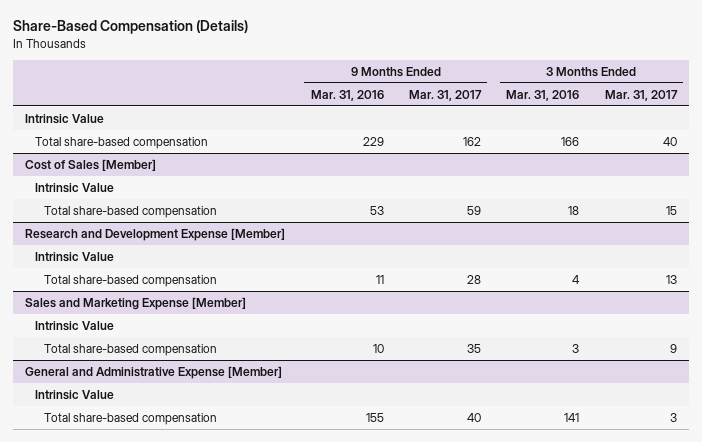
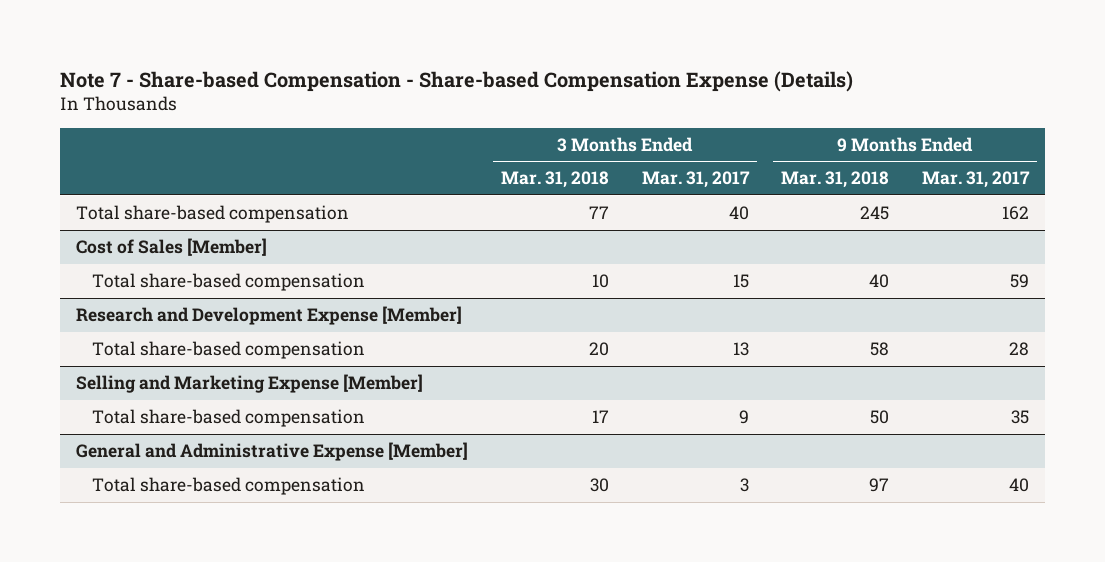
[12,20,248,35] Share-Based Compensation (Details) -> [59,70,853,92] Note 7 - Share-based Compensation - Share-based Compensation Expense (Details)
[310,89,384,101] Mar. 31, 2016 -> none
[506,89,580,101] Mar. 31, 2016 -> none
none -> [500,171,609,189] Mar. 31, 2018
none -> [781,171,890,189] Mar. 31, 2018
[25,113,105,124] Intrinsic Value -> none
[34,182,114,193] Intrinsic Value -> none
[34,251,114,262] Intrinsic Value -> none
[34,320,114,331] Intrinsic Value -> none
[25,296,247,310] Sales and Marketing Expense [Member] -> [76,374,424,394] Selling and Marketing Expense [Member]
[34,389,114,400] Intrinsic Value -> none

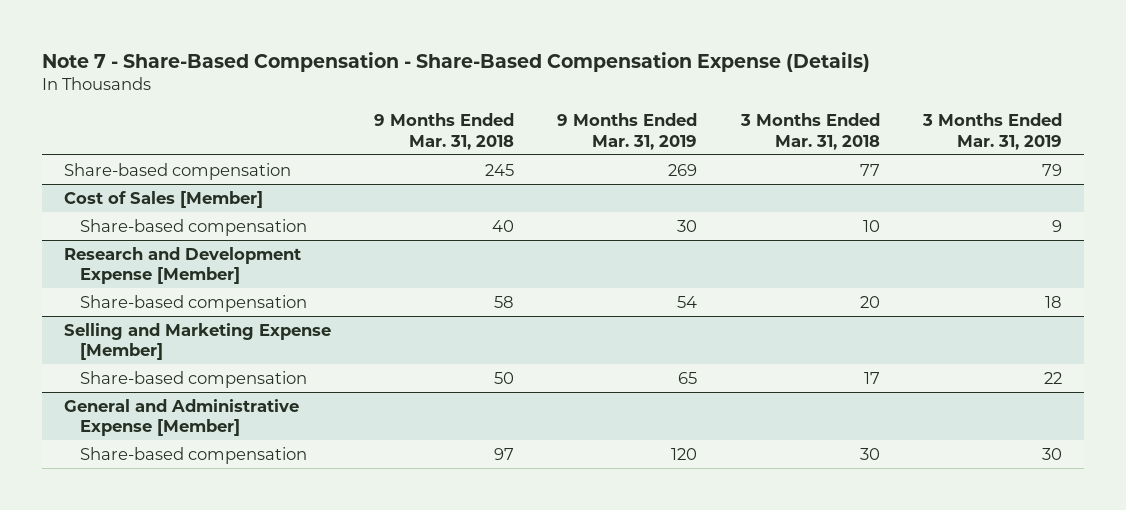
[59,70,853,92] Note 7 - Share-based Compensation - Share-based Compensation Expense (Details) -> [41,51,870,72] Note 7 - Share-Based Compensation - Share-Based Compensation Expense (Details)
[641,171,750,189] Mar. 31, 2017 -> none
[922,171,1031,189] Mar. 31, 2017 -> none
none -> [557,113,698,150] 9 Months Ended Mar. 31, 2019
none -> [921,113,1062,150] 3 Months Ended Mar. 31, 2019
[76,205,350,224] Total share-based compensation -> [63,162,291,180] Share-based compensation
[92,273,366,292] Total share-based compensation -> [80,218,308,236] Share-based compensation
[92,341,366,360] Total share-based compensation -> [80,294,308,312] Share-based compensation
[92,409,366,428] Total share-based compensation -> [80,370,308,388] Share-based compensation
[92,477,366,496] Total share-based compensation -> [80,446,308,464] Share-based compensation

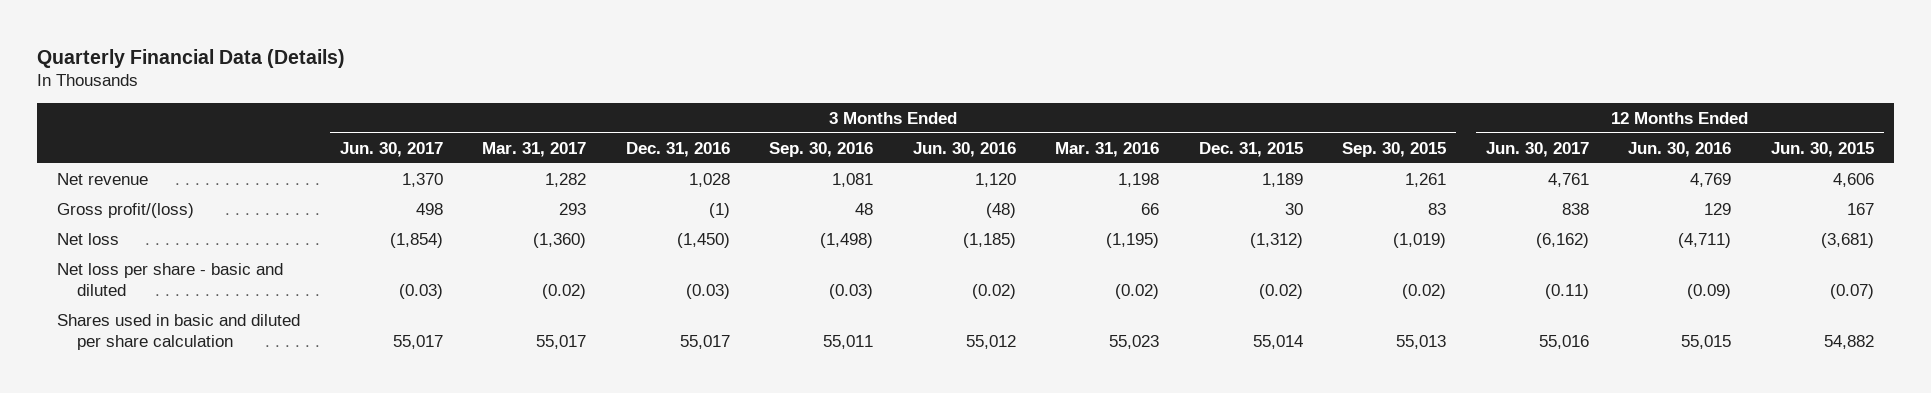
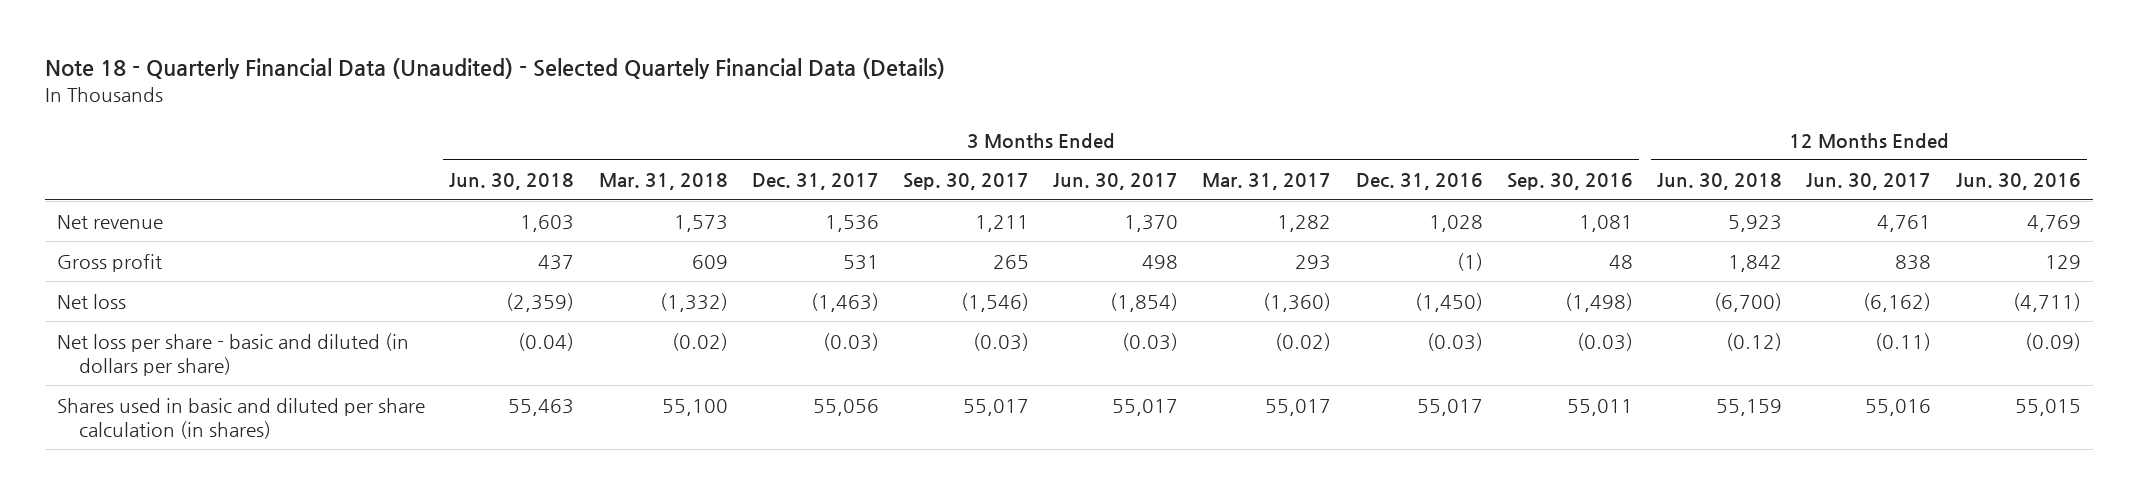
[37,48,346,68] Quarterly Financial Data (Details) -> [44,57,945,79] Note 18 - Quarterly Financial Data (Unaudited) - Selected Quartely Financial Data (Details)
[912,141,1016,157] Jun. 30, 2016 -> none
[1055,141,1160,157] Mar. 31, 2016 -> none
[1198,141,1303,157] Dec. 31, 2015 -> none
[1342,141,1447,157] Sep. 30, 2015 -> none
[1770,141,1874,157] Jun. 30, 2015 -> none
none -> [449,173,575,191] Jun. 30, 2018
none -> [598,173,728,191] Mar. 31, 2018
none -> [751,173,879,191] Dec. 31, 2017
none -> [902,173,1029,191] Sep. 30, 2017
none -> [1657,173,1783,191] Jun. 30, 2018
[57,202,195,218] Gross profit/(loss) -> [57,253,163,272] Gross profit
[57,262,284,296] Net loss per share - basic and diluted -> [57,332,410,377] Net loss per share - basic and diluted (in dollars per share)
[57,313,301,350] Shares used in basic and diluted per share calculation -> [57,397,426,440] Shares used in basic and diluted per share calculation (in shares)

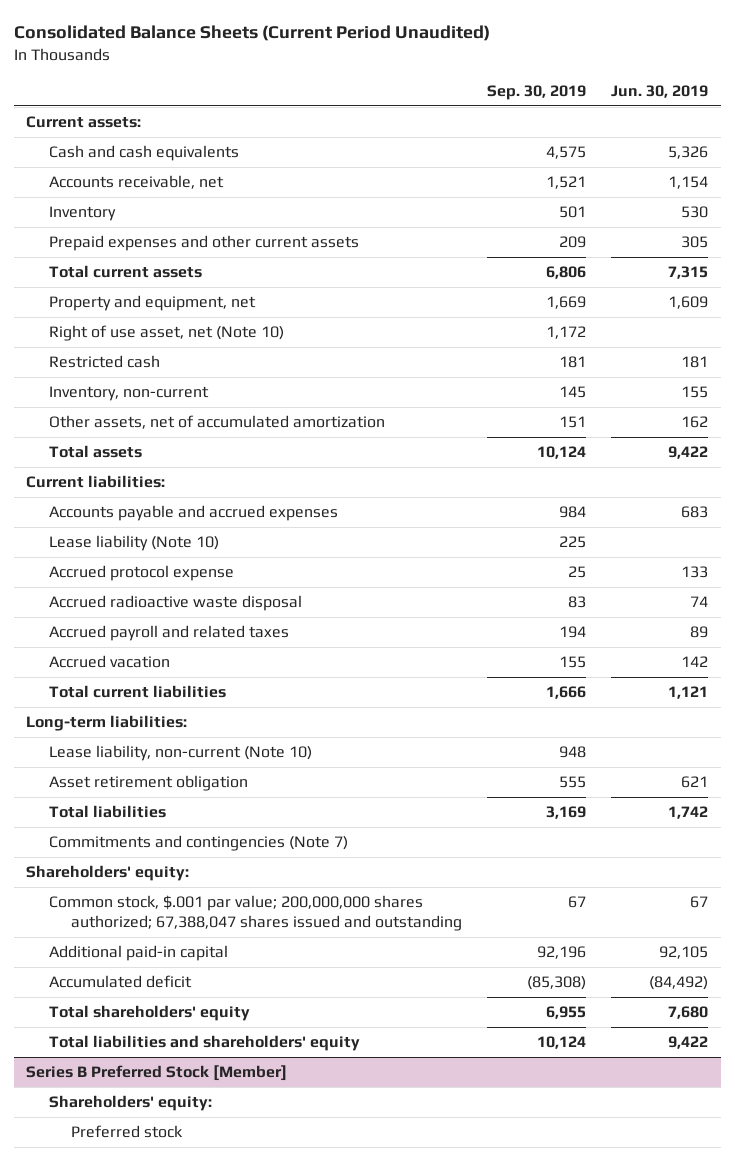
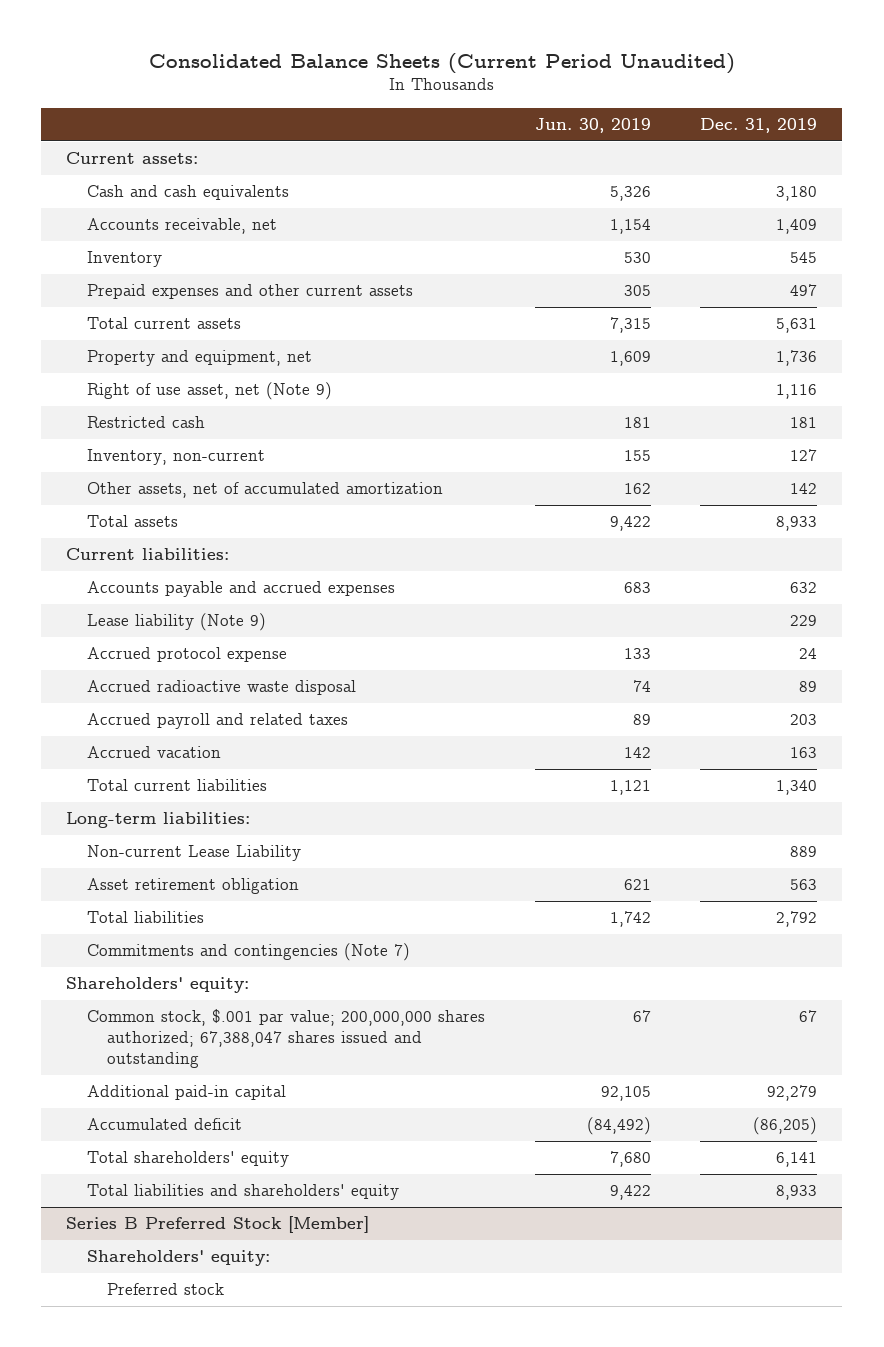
[487,84,587,100] Sep. 30, 2019 -> none
none -> [700,117,818,133] Dec. 31, 2019
[48,325,284,342] Right of use asset, net (Note 10) -> [86,382,332,401] Right of use asset, net (Note 9)
[48,535,219,552] Lease liability (Note 10) -> [86,613,266,632] Lease liability (Note 9)
[48,745,312,762] Lease liability, non-current (Note 10) -> [86,845,301,862] Non-current Lease Liability

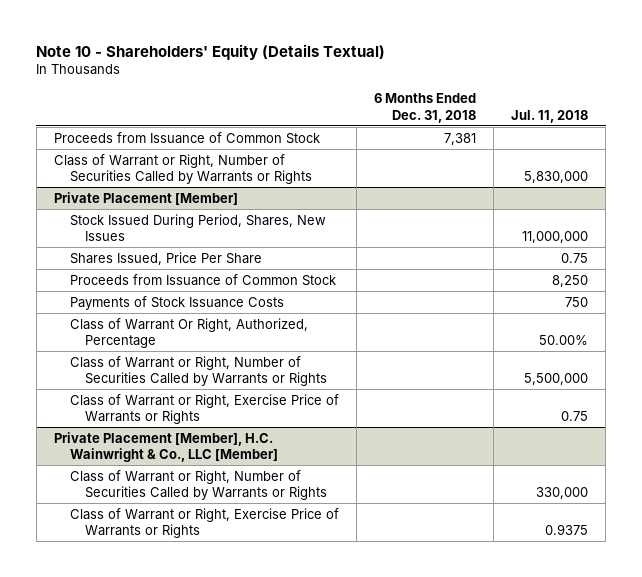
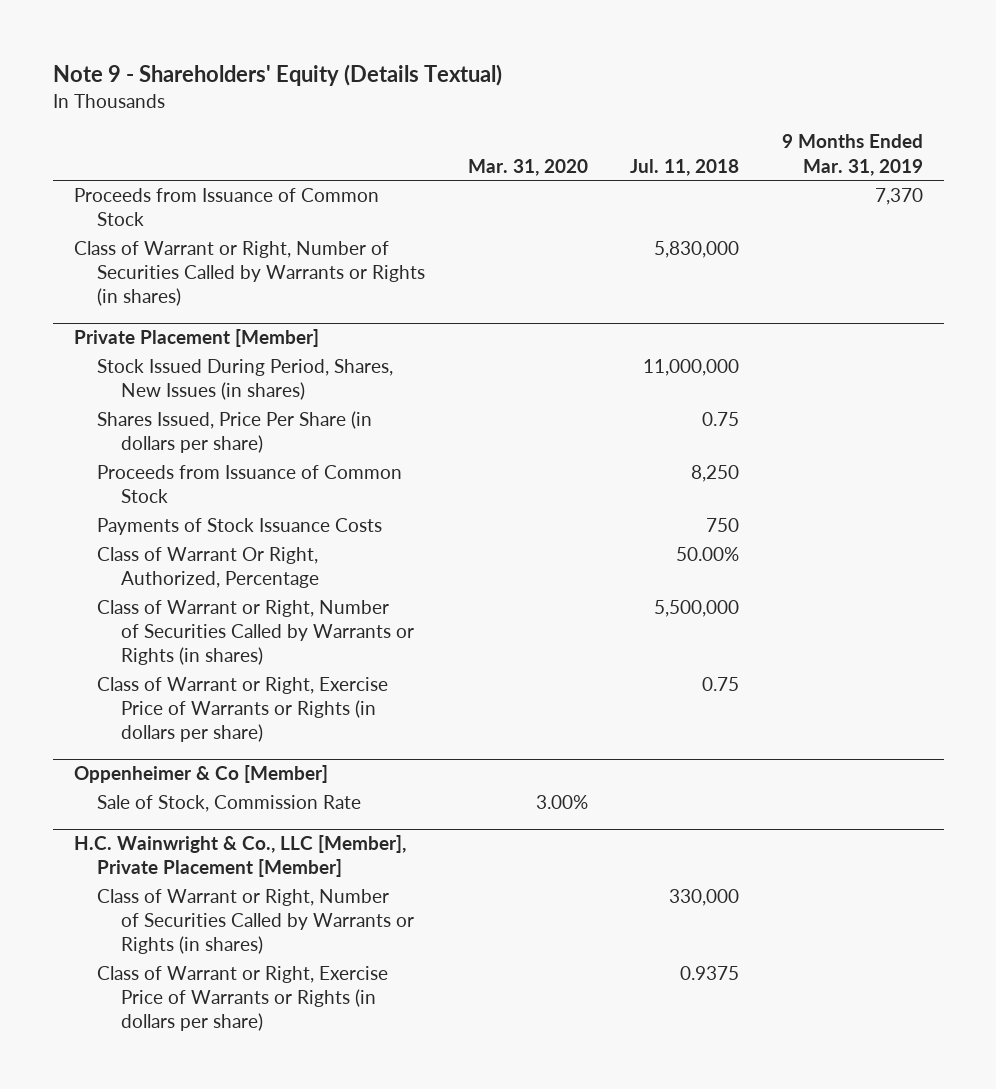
[36,43,386,60] Note 10 - Shareholders' Equity (Details Textual) -> [52,64,502,87] Note 9 - Shareholders' Equity (Details Textual)
[373,93,476,123] 6 Months Ended Dec. 31, 2018 -> none
none -> [467,158,588,176] Mar. 31, 2020
none -> [781,134,923,176] 9 Months Ended Mar. 31, 2019
[53,153,312,185] Class of Warrant or Right, Number of Securities Called by Warrants or Rights -> [73,241,426,307] Class of Warrant or Right, Number of Securities Called by Warrants or Rights (in shares)
[69,213,326,242] Stock Issued During Period, Shares, New Issues -> [97,359,394,401] Stock Issued During Period, Shares, New Issues (in shares)
[69,251,262,265] Shares Issued, Price Per Share -> [97,411,373,454] Shares Issued, Price Per Share (in dollars per share)
[69,355,328,387] Class of Warrant or Right, Number of Securities Called by Warrants or Rights -> [97,600,414,666] Class of Warrant or Right, Number of Securities Called by Warrants or Rights (in shares)
[69,393,339,425] Class of Warrant or Right, Exercise Price of Warrants or Rights -> [97,677,389,743] Class of Warrant or Right, Exercise Price of Warrants or Rights (in dollars per share)
none -> [73,765,328,784] Oppenheimer & Co [Member]
none -> [97,795,362,813] Sale of Stock, Commission Rate
[53,431,278,463] Private Placement [Member], H.C. Wainwright & Co., LLC [Member] -> [73,835,406,878] H.C. Wainwright & Co., LLC [Member], Private Placement [Member]
[69,469,328,501] Class of Warrant or Right, Number of Securities Called by Warrants or Rights -> [97,889,414,955] Class of Warrant or Right, Number of Securities Called by Warrants or Rights (in shares)
[69,507,339,539] Class of Warrant or Right, Exercise Price of Warrants or Rights -> [97,966,389,1032] Class of Warrant or Right, Exercise Price of Warrants or Rights (in dollars per share)

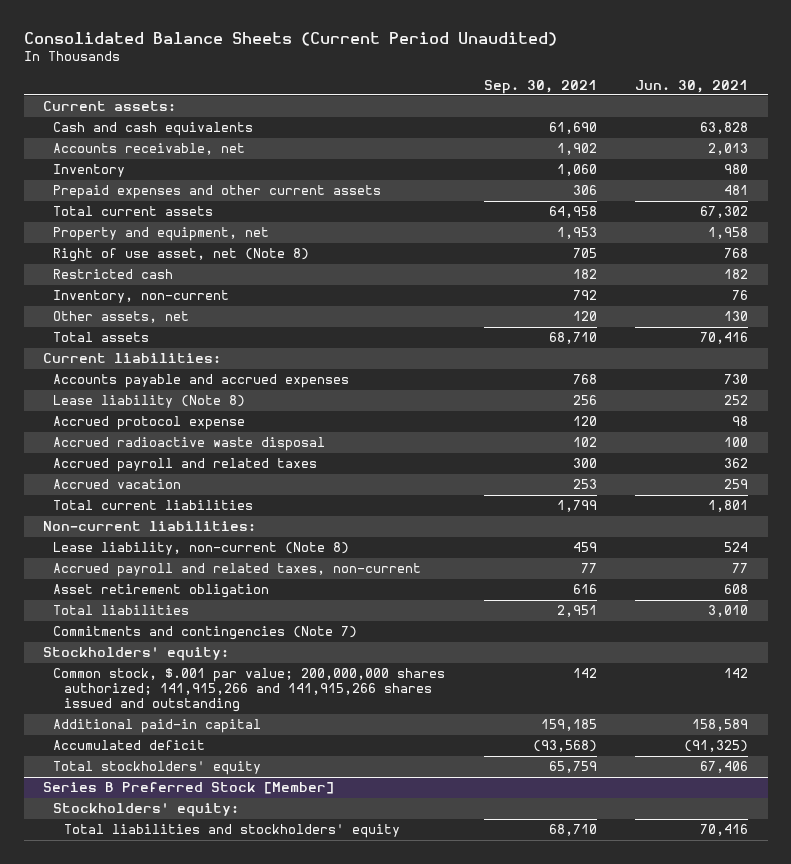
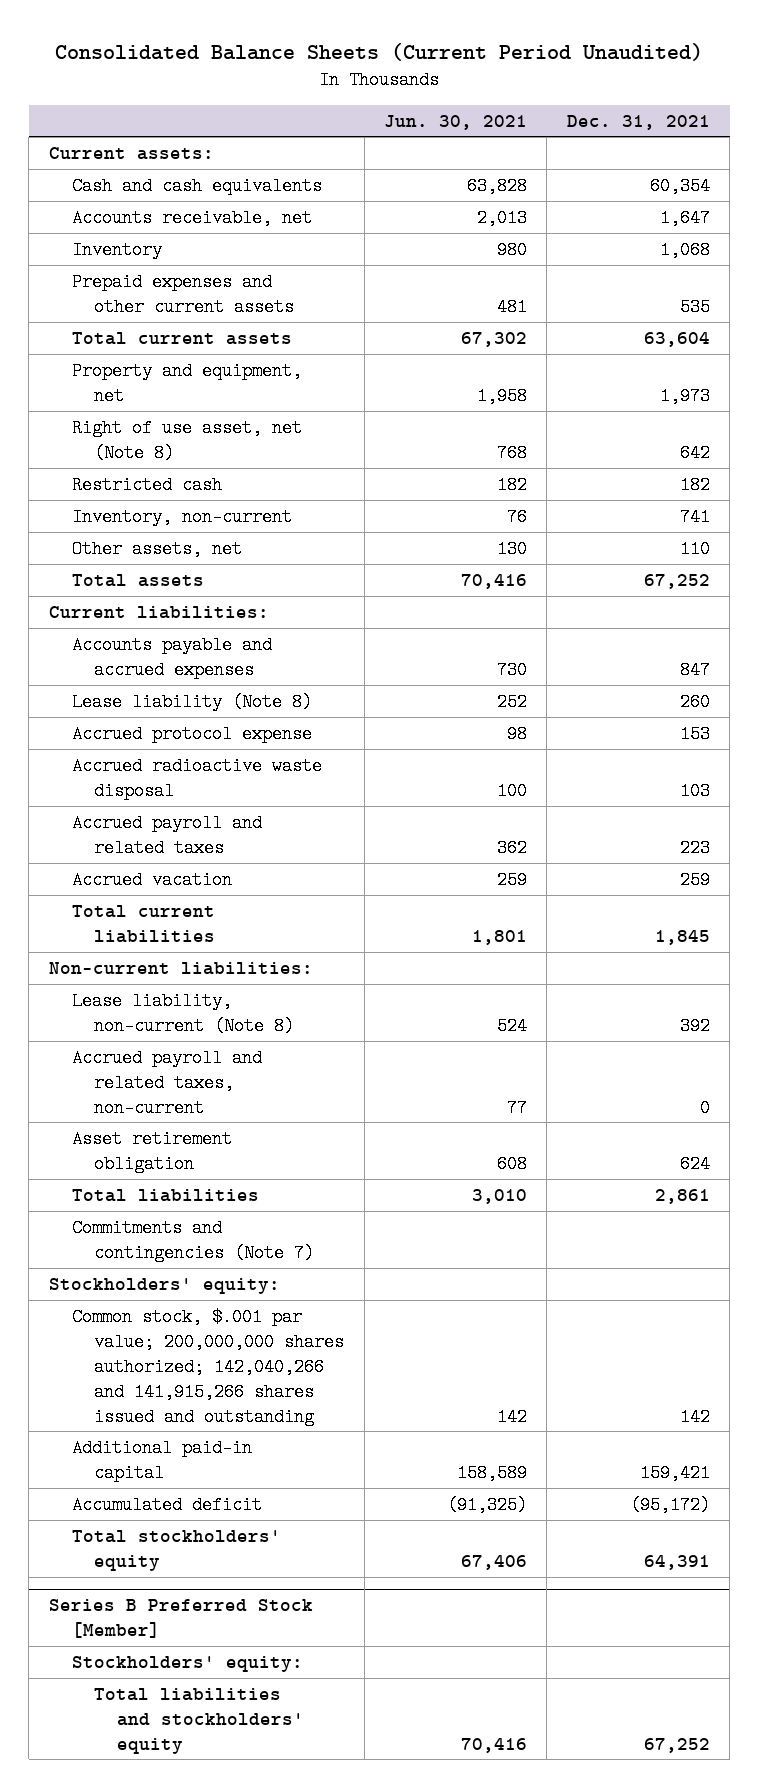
[483,79,597,94] Sep. 30, 2021 -> none
none -> [566,114,710,130] Dec. 31, 2021
[53,668,446,713] Common stock, $.001 par value; 200,000,000 shares authorized; 141,915,266 and 141,915,266 shares issued and outstanding -> [71,1307,345,1426] Common stock, $.001 par value; 200,000,000 shares authorized; 142,040,266 and 141,915,266 shares issued and outstanding

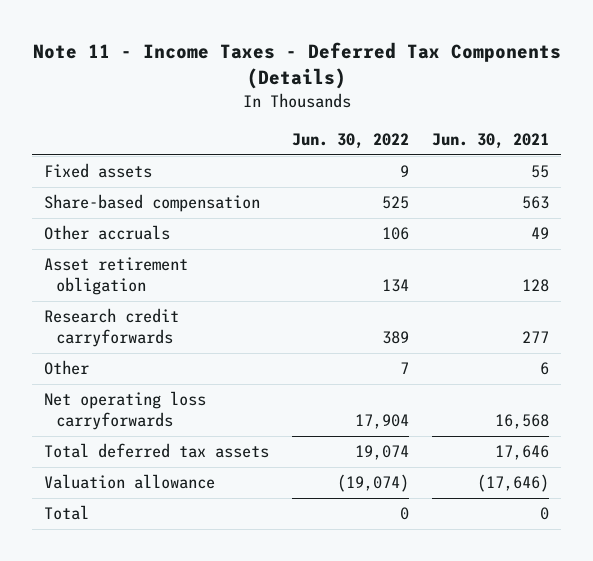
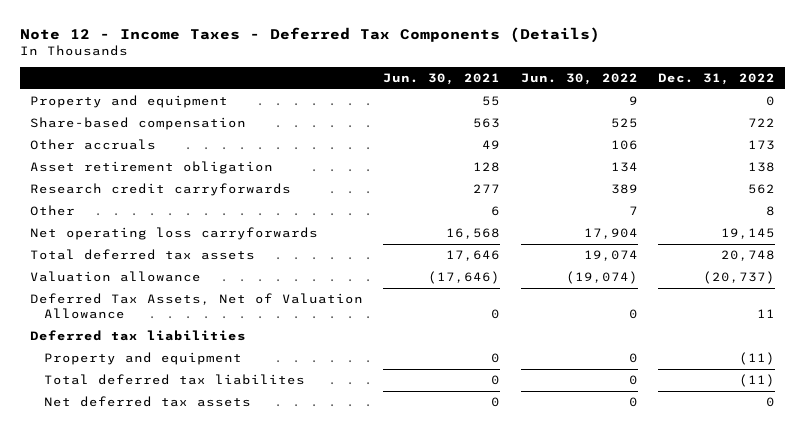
[32,42,561,90] Note 11 - Income Taxes - Deferred Tax Components (Details) -> [20,26,601,43] Note 12 - Income Taxes - Deferred Tax Components (Details)
none -> [657,73,775,86] Dec. 31, 2022
[43,163,152,179] Fixed assets -> [30,95,229,109] Property and equipment
[43,505,89,521] Total -> [30,293,364,320] Deferred Tax Assets, Net of Valuation Allowance
none -> [30,330,247,342] Deferred tax liabilities
none -> [43,352,242,366] Property and equipment
none -> [43,374,305,386] Total deferred tax liabilites
none -> [43,396,251,408] Net deferred tax assets

